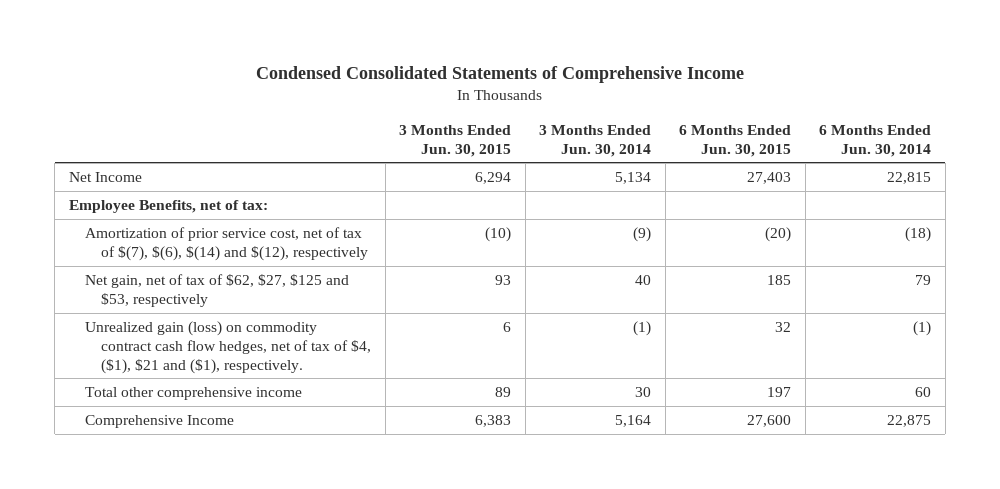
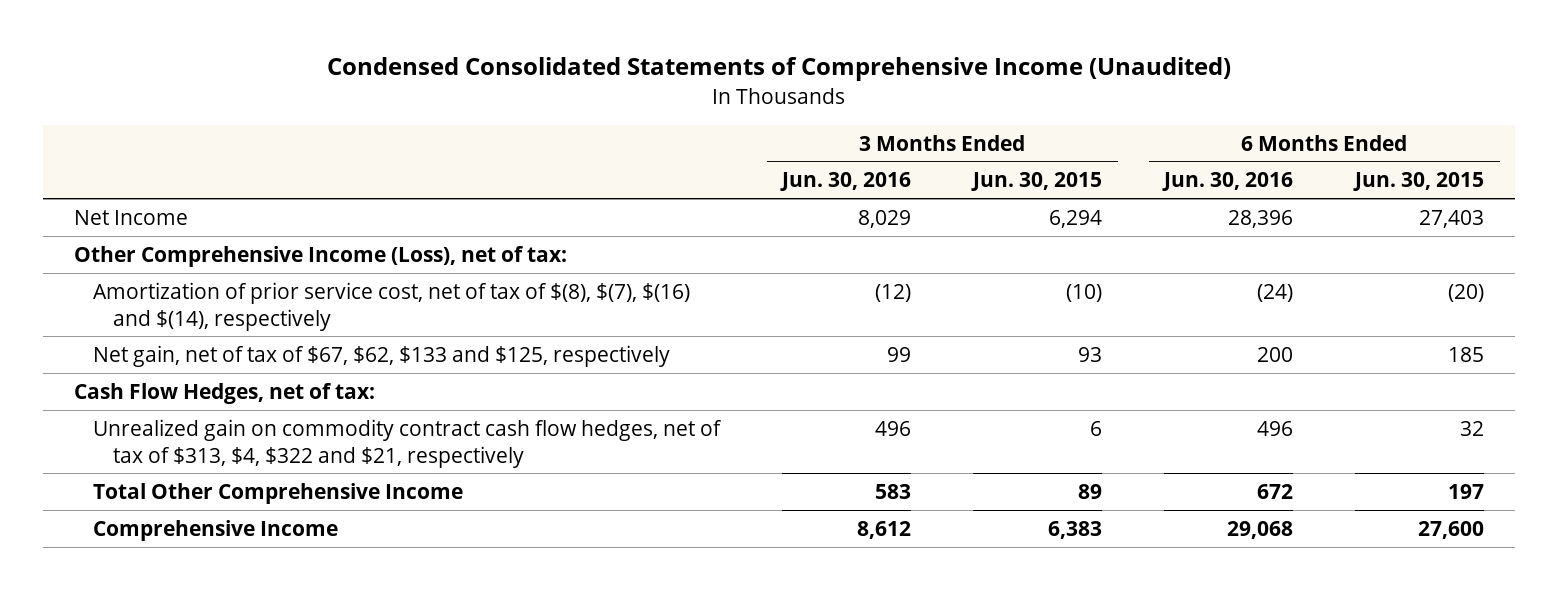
[255,66,744,84] Condensed Consolidated Statements of Comprehensive Income -> [326,57,1231,82] Condensed Consolidated Statements of Comprehensive Income (Unaudited)
[539,124,652,157] 3 Months Ended Jun. 30, 2014 -> none
[819,124,932,157] 6 Months Ended Jun. 30, 2014 -> none
none -> [780,172,912,192] Jun. 30, 2016
none -> [1162,172,1294,192] Jun. 30, 2016
[68,199,268,213] Employee Benefits, net of tax: -> [73,245,567,267] Other Comprehensive Income (Loss), net of tax:
[84,226,369,261] Amortization of prior service cost, net of tax of $(7), $(6), $(14) and $(12), respectively -> [93,281,691,331] Amortization of prior service cost, net of tax of $(8), $(7), $(16) and $(14), respectively
[84,273,349,307] Net gain, net of tax of $62, $27, $125 and $53, respectively -> [93,344,671,367] Net gain, net of tax of $67, $62, $133 and $125, respectively
none -> [73,382,375,404] Cash Flow Hedges, net of tax:
[84,320,372,374] Unrealized gain (loss) on commodity contract cash flow hedges, net of tax of $4, ($1), $21 and ($1), respectively. -> [93,418,723,468] Unrealized gain on commodity contract cash flow hedges, net of tax of $313, $4, $322 and $21, respectively
[84,386,302,400] Total other comprehensive income -> [93,482,464,504] Total Other Comprehensive Income

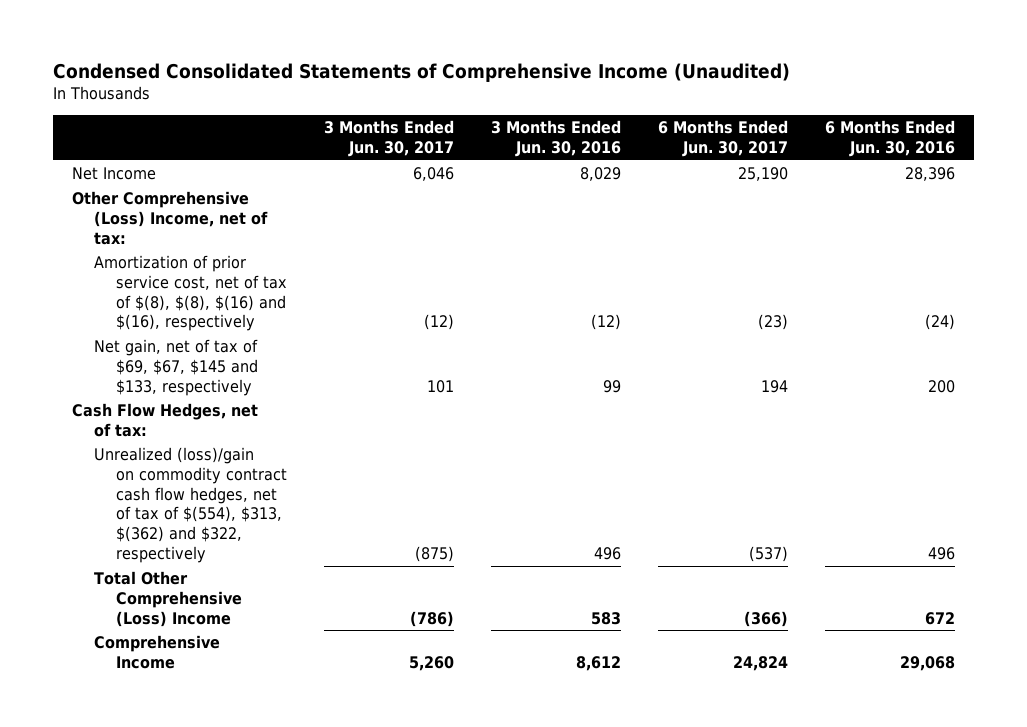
[971,172,1103,192] Jun. 30, 2015 -> none
[1353,172,1485,192] Jun. 30, 2015 -> none
none -> [324,120,455,158] 3 Months Ended Jun. 30, 2017
none -> [658,120,789,158] 6 Months Ended Jun. 30, 2017
[73,245,567,267] Other Comprehensive Income (Loss), net of tax: -> [71,191,268,245] Other Comprehensive (Loss) Income, net of tax:
[93,281,691,331] Amortization of prior service cost, net of tax of $(8), $(7), $(16) and $(14), respectively -> [93,255,288,332] Amortization of prior service cost, net of tax of $(8), $(8), $(16) and $(16), respectively
[93,344,671,367] Net gain, net of tax of $67, $62, $133 and $125, respectively -> [93,339,259,396] Net gain, net of tax of $69, $67, $145 and $133, respectively
[93,418,723,468] Unrealized gain on commodity contract cash flow hedges, net of tax of $313, $4, $322 and $21, respectively -> [93,447,288,564] Unrealized (loss)/gain on commodity contract cash flow hedges, net of tax of $(554), $313, $(362) and $322, respectively
[93,482,464,504] Total Other Comprehensive Income -> [93,571,243,627] Total Other Comprehensive (Loss) Income

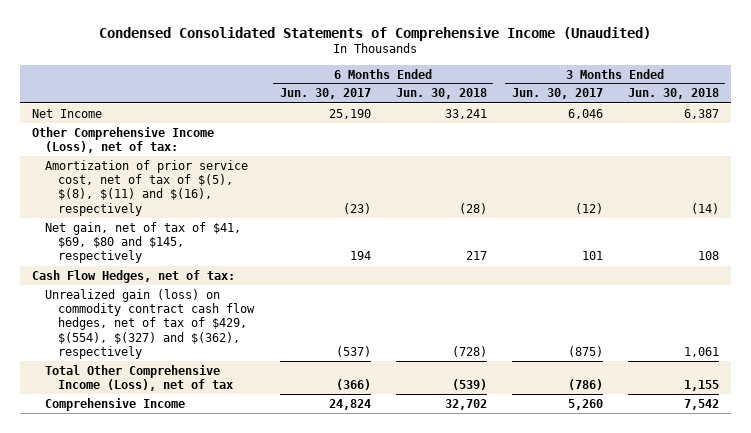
[491,120,622,158] 3 Months Ended Jun. 30, 2016 -> none
[825,120,956,158] 6 Months Ended Jun. 30, 2016 -> none
none -> [395,88,487,100] Jun. 30, 2018
none -> [627,88,719,100] Jun. 30, 2018
[71,191,268,245] Other Comprehensive (Loss) Income, net of tax: -> [32,126,215,154] Other Comprehensive Income (Loss), net of tax:
[93,255,288,332] Amortization of prior service cost, net of tax of $(8), $(8), $(16) and $(16), respectively -> [45,159,249,216] Amortization of prior service cost, net of tax of $(5), $(8), $(11) and $(16), respectively
[93,339,259,396] Net gain, net of tax of $69, $67, $145 and $133, respectively -> [45,221,242,264] Net gain, net of tax of $41, $69, $80 and $145, respectively
[93,447,288,564] Unrealized (loss)/gain on commodity contract cash flow hedges, net of tax of $(554), $313, $(362) and $322, respectively -> [45,288,256,360] Unrealized gain (loss) on commodity contract cash flow hedges, net of tax of $429, $(554), $(327) and $(362), respectively
[93,571,243,627] Total Other Comprehensive (Loss) Income -> [45,364,234,392] Total Other Comprehensive Income (Loss), net of tax

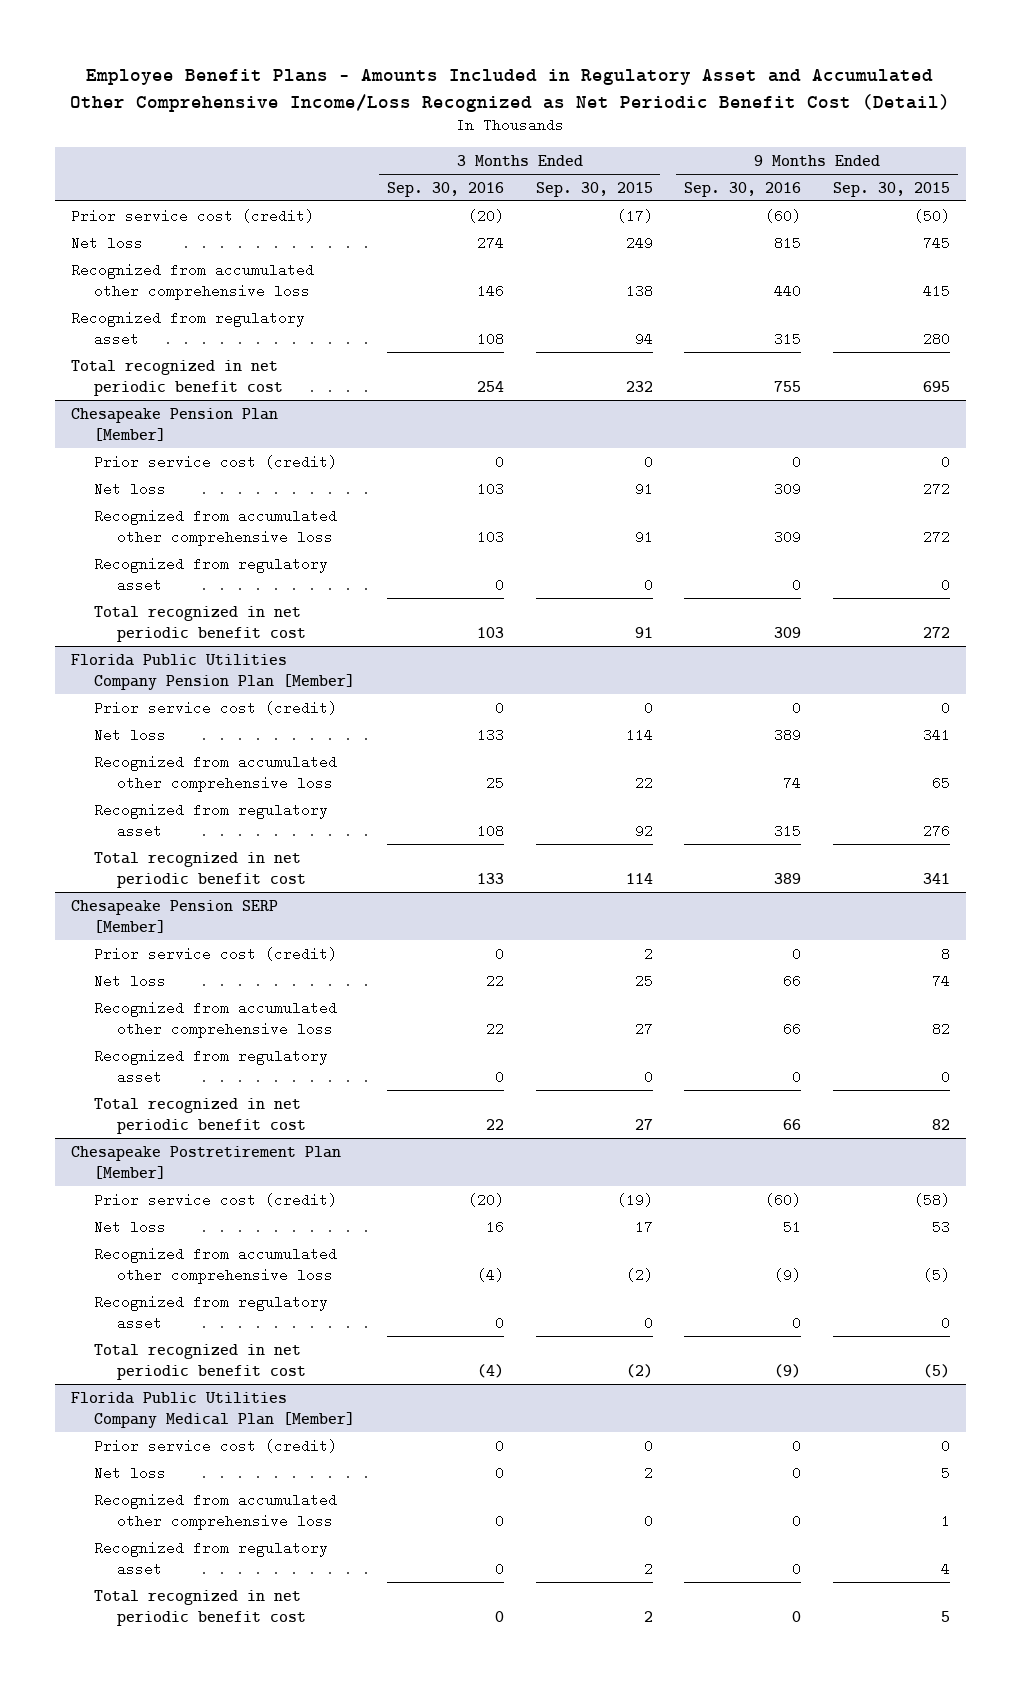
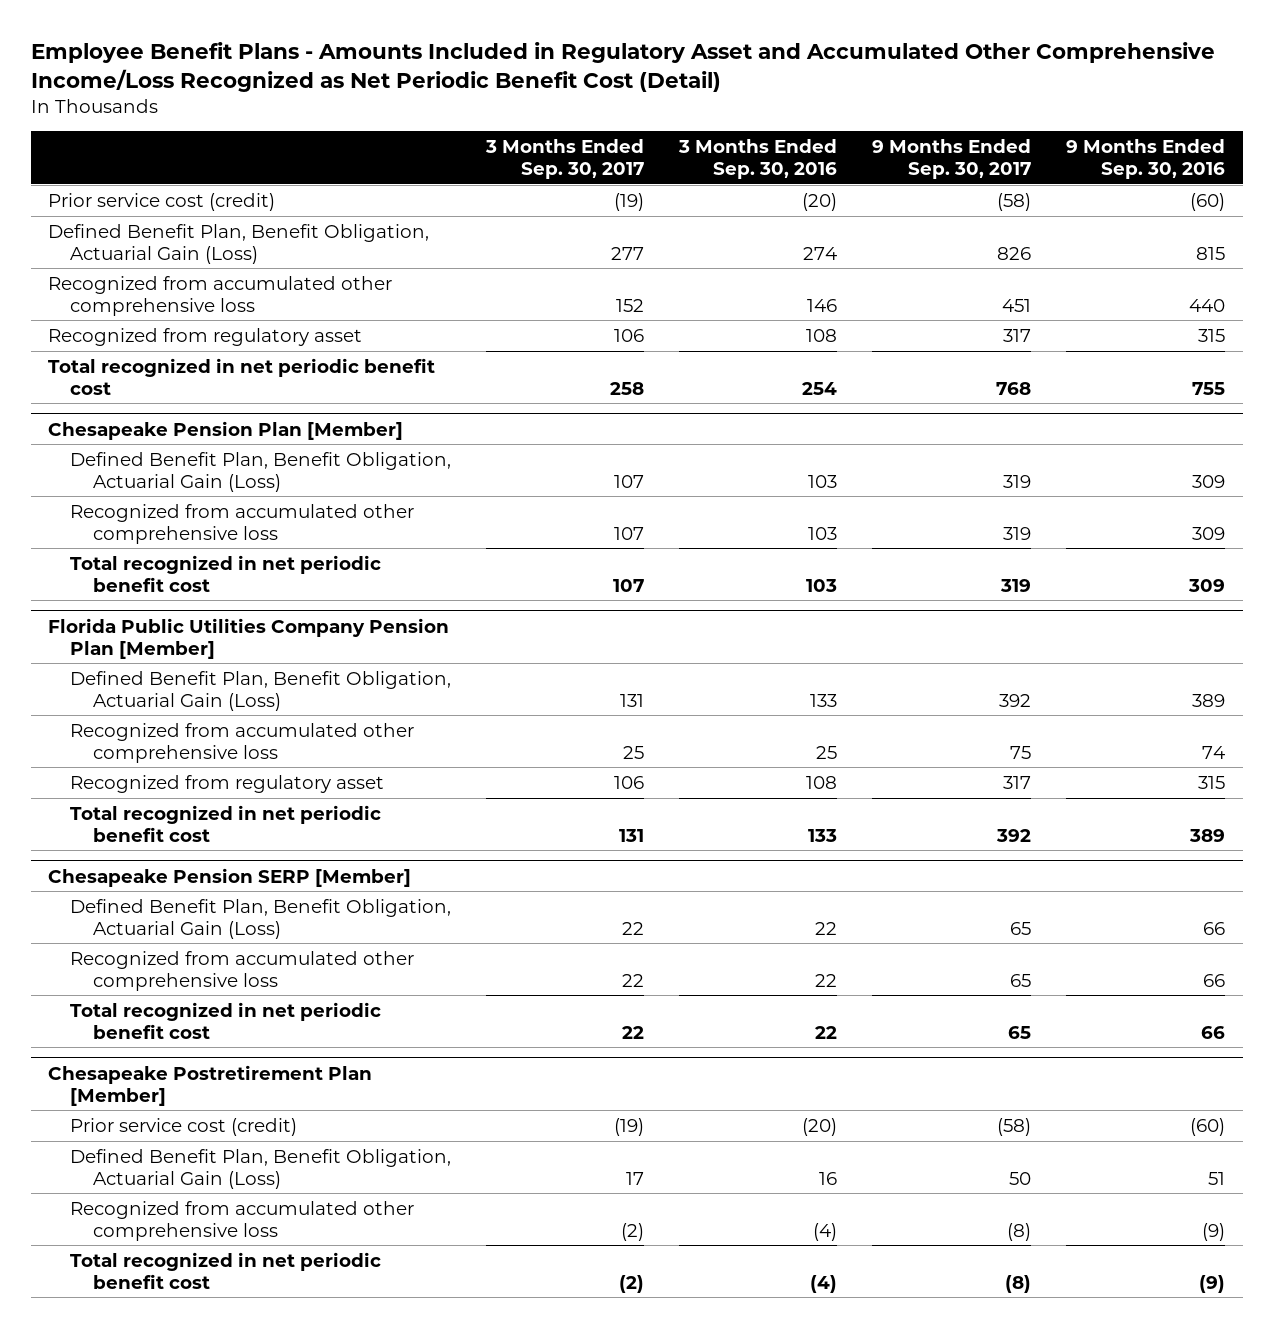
[535,181,653,197] Sep. 30, 2015 -> none
[832,181,950,197] Sep. 30, 2015 -> none
none -> [485,139,645,179] 3 Months Ended Sep. 30, 2017
none -> [872,139,1032,179] 9 Months Ended Sep. 30, 2017
[70,235,143,250] Net loss -> [48,223,430,264] Defined Benefit Plan, Benefit Obligation, Actuarial Gain (Loss)
[94,454,338,469] Prior service cost (credit) -> none
[94,481,167,496] Net loss -> [70,451,452,492] Defined Benefit Plan, Benefit Obligation, Actuarial Gain (Loss)
[94,556,329,592] Recognized from regulatory asset -> none
[94,700,338,715] Prior service cost (credit) -> none
[94,727,167,742] Net loss -> [70,670,452,711] Defined Benefit Plan, Benefit Obligation, Actuarial Gain (Loss)
[94,946,338,961] Prior service cost (credit) -> none
[94,973,167,988] Net loss -> [70,898,452,939] Defined Benefit Plan, Benefit Obligation, Actuarial Gain (Loss)
[94,1048,329,1084] Recognized from regulatory asset -> none
[94,1219,167,1234] Net loss -> [70,1148,452,1189] Defined Benefit Plan, Benefit Obligation, Actuarial Gain (Loss)
[94,1294,329,1330] Recognized from regulatory asset -> none
[70,1391,356,1428] Florida Public Utilities Company Medical Plan [Member] -> none
[94,1438,338,1453] Prior service cost (credit) -> none
[94,1465,167,1480] Net loss -> none
[94,1492,338,1530] Recognized from accumulated other comprehensive loss -> none
[94,1540,329,1576] Recognized from regulatory asset -> none
[94,1589,307,1626] Total recognized in net periodic benefit cost -> none

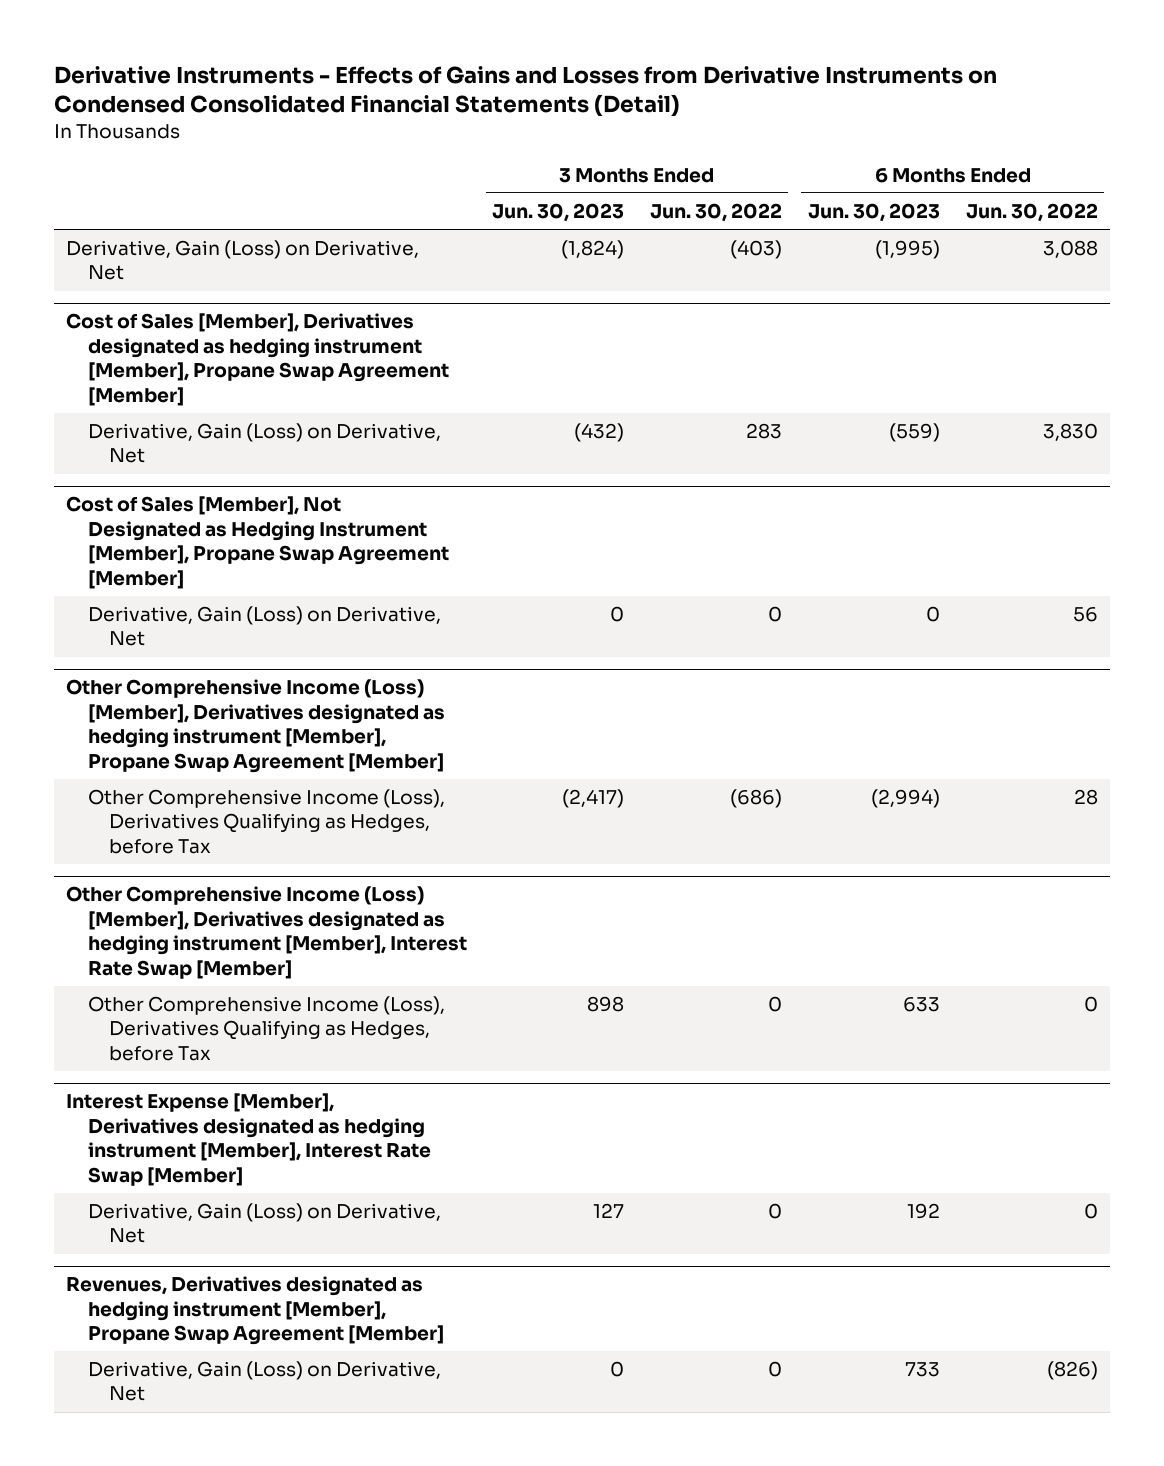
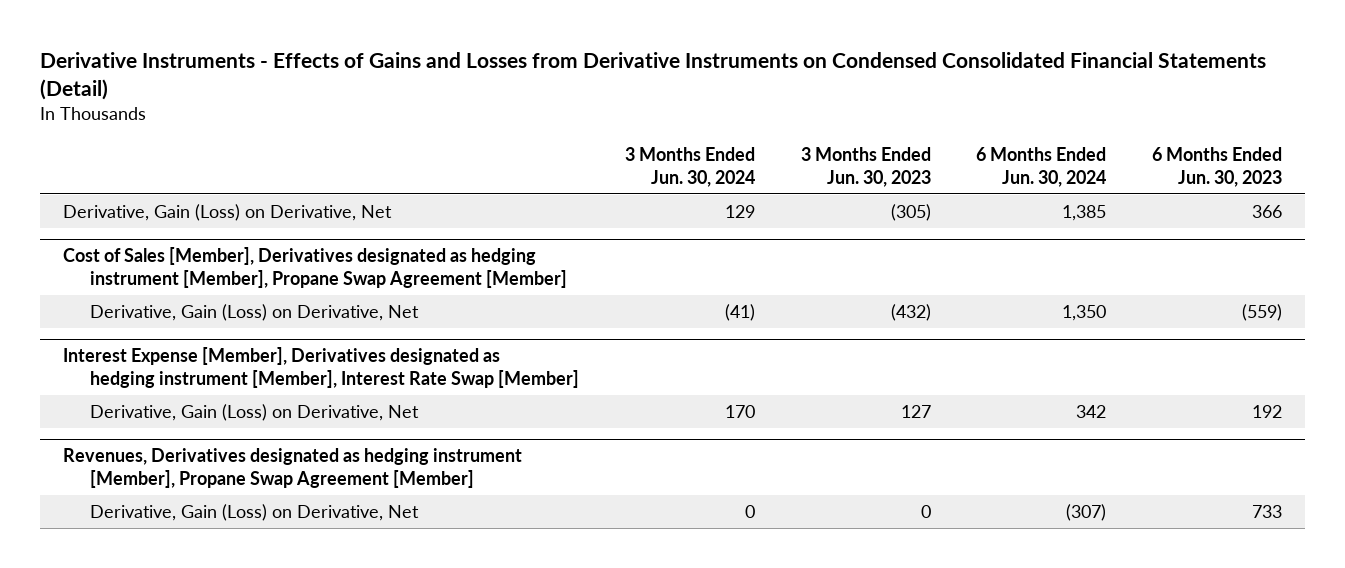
[650,202,783,222] Jun. 30, 2022 -> none
[965,202,1098,222] Jun. 30, 2022 -> none
none -> [624,147,755,187] 3 Months Ended Jun. 30, 2024
none -> [976,147,1107,187] 6 Months Ended Jun. 30, 2024
[561,239,625,259] (1,824) -> [890,204,931,222] (305)
[874,239,940,259] (1,995) -> [1252,205,1283,219] 366
[66,496,449,589] Cost of Sales [Member], Not Designated as Hedging Instrument [Member], Propane Swap Agreement [Member] -> none
[87,605,441,647] Derivative, Gain (Loss) on Derivative, Net -> none
[66,679,445,773] Other Comprehensive Income (Loss) [Member], Derivatives designated as hedging instrument [Member], Propane Swap Agreement [Member] -> none
[87,788,445,855] Other Comprehensive Income (Loss), Derivatives Qualifying as Hedges, before Tax -> none
[66,886,467,979] Other Comprehensive Income (Loss) [Member], Derivatives designated as hedging instrument [Member], Interest Rate Swap [Member] -> none
[87,995,445,1062] Other Comprehensive Income (Loss), Derivatives Qualifying as Hedges, before Tax -> none

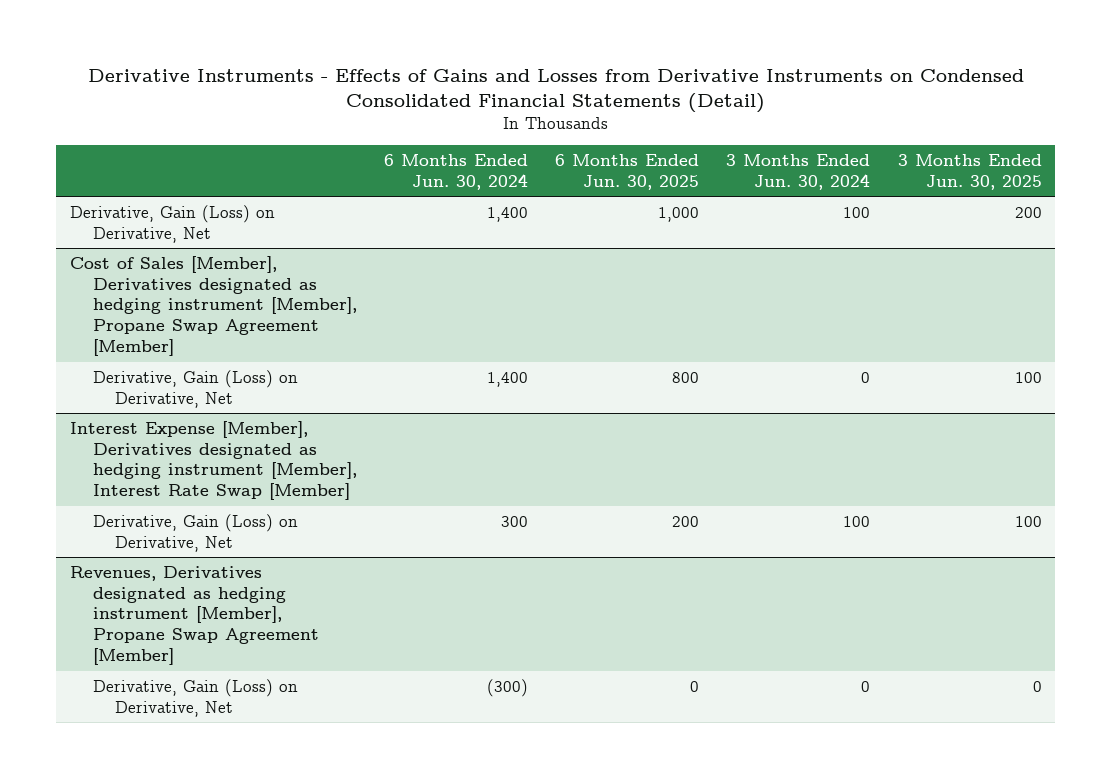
[800,147,931,187] 3 Months Ended Jun. 30, 2023 -> none
[1152,147,1283,187] 6 Months Ended Jun. 30, 2023 -> none
none -> [555,153,700,190] 6 Months Ended Jun. 30, 2025
none -> [897,153,1042,190] 3 Months Ended Jun. 30, 2025
[724,205,755,219] 129 -> [843,206,871,218] 100
[1062,205,1107,222] 1,385 -> [486,206,528,222] 1,400
[724,304,755,322] (41) -> [861,371,871,383] 0
[1062,305,1107,322] 1,350 -> [486,371,528,387] 1,400
[724,405,755,419] 170 -> [843,515,871,527] 100
[1076,405,1107,419] 342 -> [500,515,528,527] 300
[1066,504,1107,522] (307) -> [486,678,528,697] (300)

